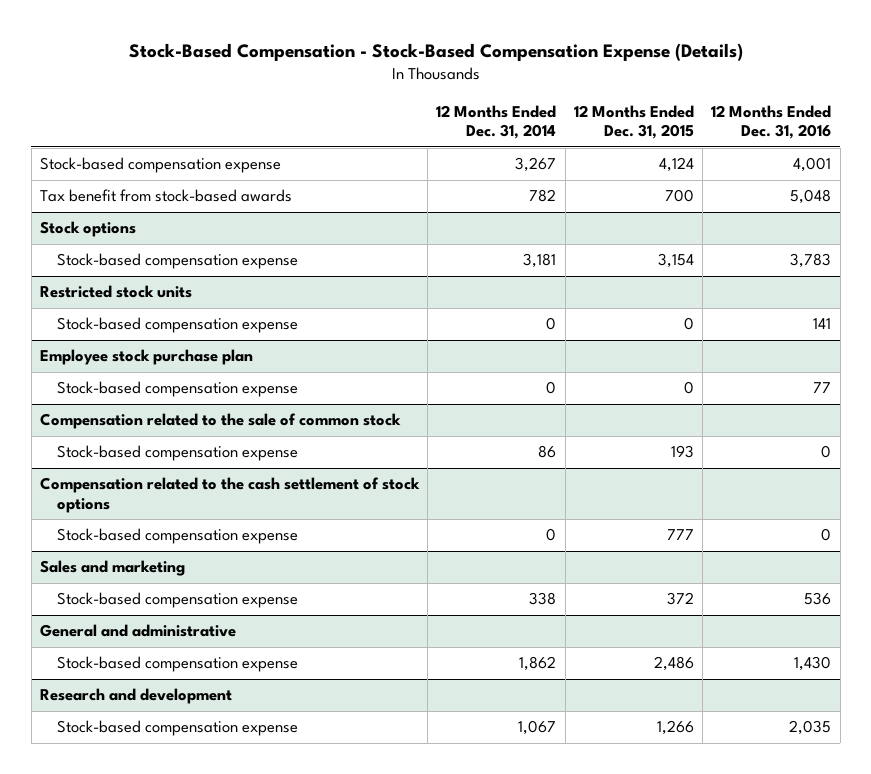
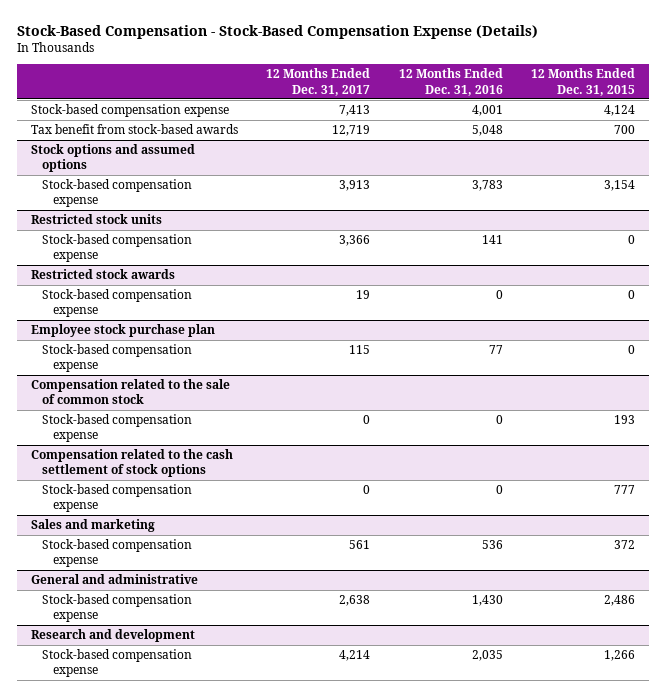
[436,104,557,140] 12 Months Ended Dec. 31, 2014 -> none
none -> [266,68,371,96] 12 Months Ended Dec. 31, 2017
[39,221,136,238] Stock options -> [31,144,196,173] Stock options and assumed options
none -> [31,269,176,280] Restricted stock awards
none -> [41,289,192,318] Stock-based compensation expense

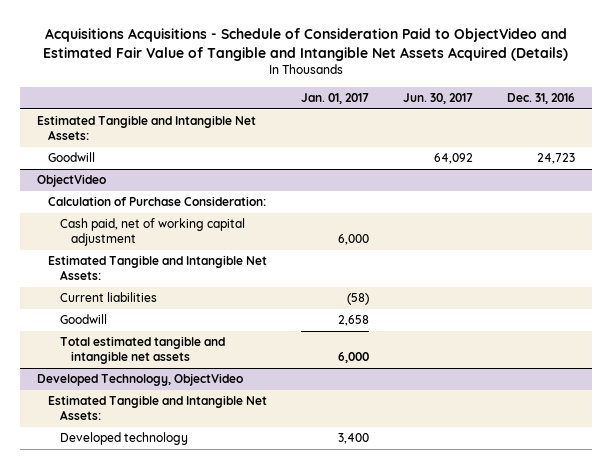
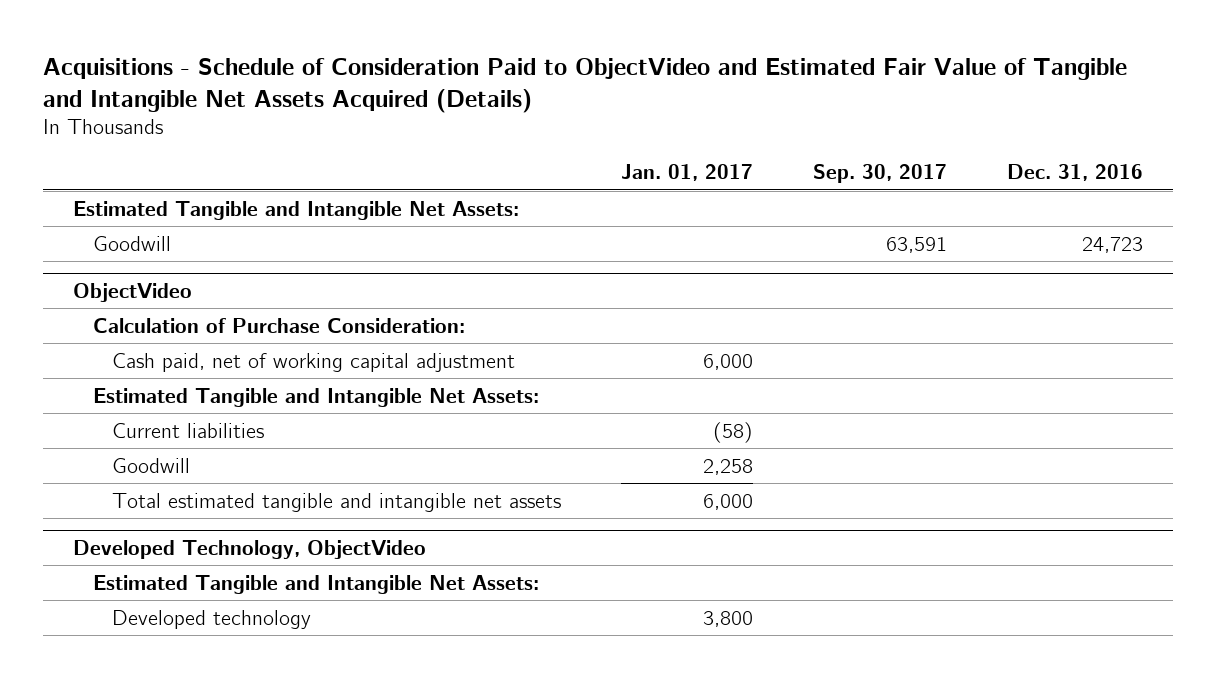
[42,27,568,61] Acquisitions Acquisitions - Schedule of Consideration Paid to ObjectVideo and Estimated Fair Value of Tangible and Intangible Net Assets Acquired (Details) -> [43,58,1128,113] Acquisitions - Schedule of Consideration Paid to ObjectVideo and Estimated Fair Value of Tangible and Intangible Net Assets Acquired (Details)
[402,92,473,104] Jun. 30, 2017 -> none
none -> [813,164,948,184] Sep. 30, 2017
[338,315,370,327] 2,658 -> [703,458,754,475] 2,258
[338,433,370,445] 3,400 -> [703,610,754,627] 3,800

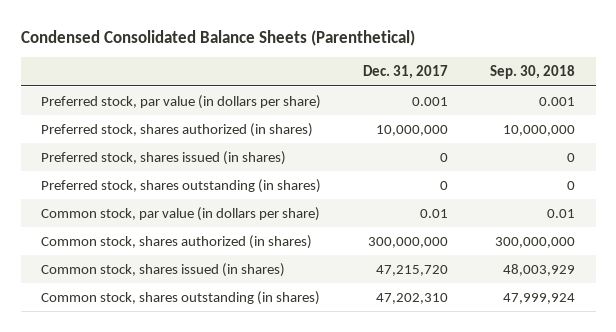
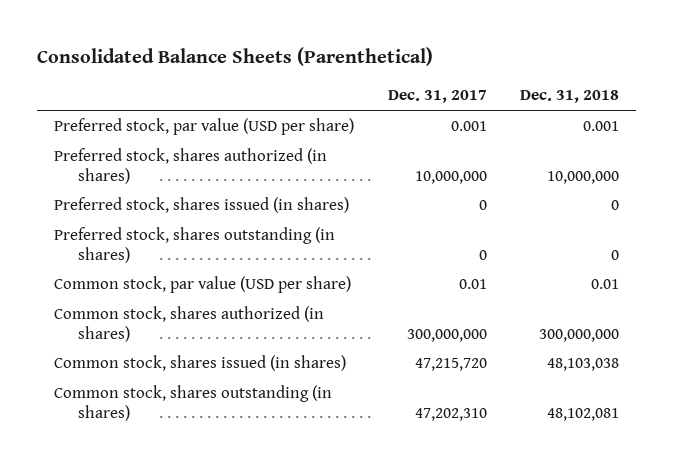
[20,29,415,46] Condensed Consolidated Balance Sheets (Parenthetical) -> [36,47,433,67] Consolidated Balance Sheets (Parenthetical)
[489,65,575,80] Sep. 30, 2018 -> none
none -> [520,90,620,104] Dec. 31, 2018
[41,94,322,109] Preferred stock, par value (in dollars per share) -> [53,118,354,136] Preferred stock, par value (USD per share)
[41,206,321,221] Common stock, par value (in dollars per share) -> [53,276,351,294] Common stock, par value (USD per share)

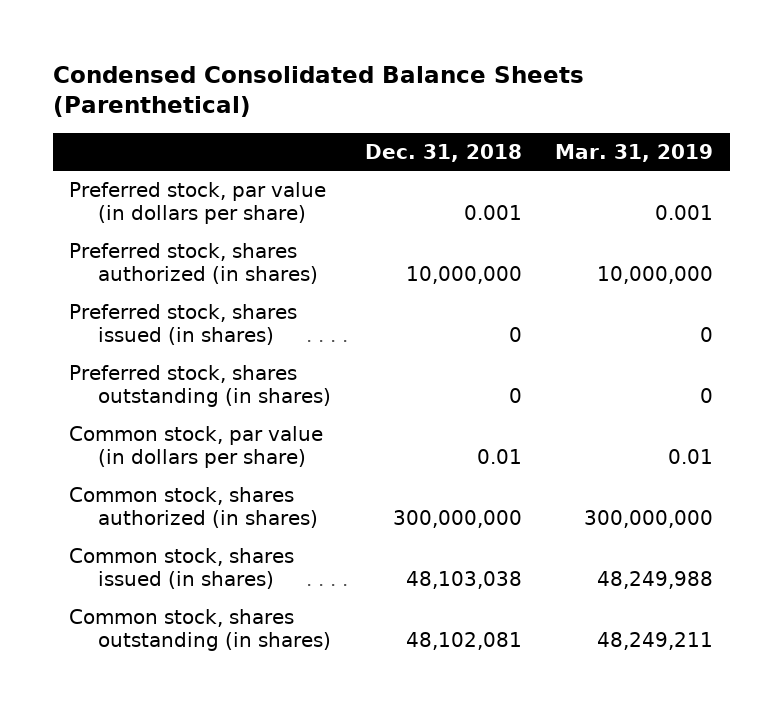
[36,47,433,67] Consolidated Balance Sheets (Parenthetical) -> [52,66,584,118] Condensed Consolidated Balance Sheets (Parenthetical)
[387,90,487,104] Dec. 31, 2017 -> none
none -> [555,143,714,162] Mar. 31, 2019
[53,118,354,136] Preferred stock, par value (USD per share) -> [69,181,327,225] Preferred stock, par value (in dollars per share)
[53,276,351,294] Common stock, par value (USD per share) -> [69,425,324,469] Common stock, par value (in dollars per share)

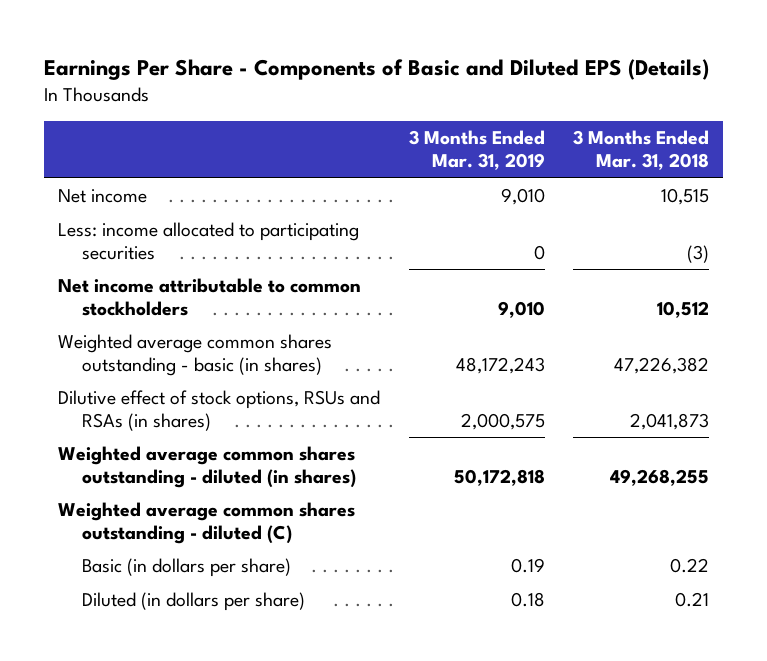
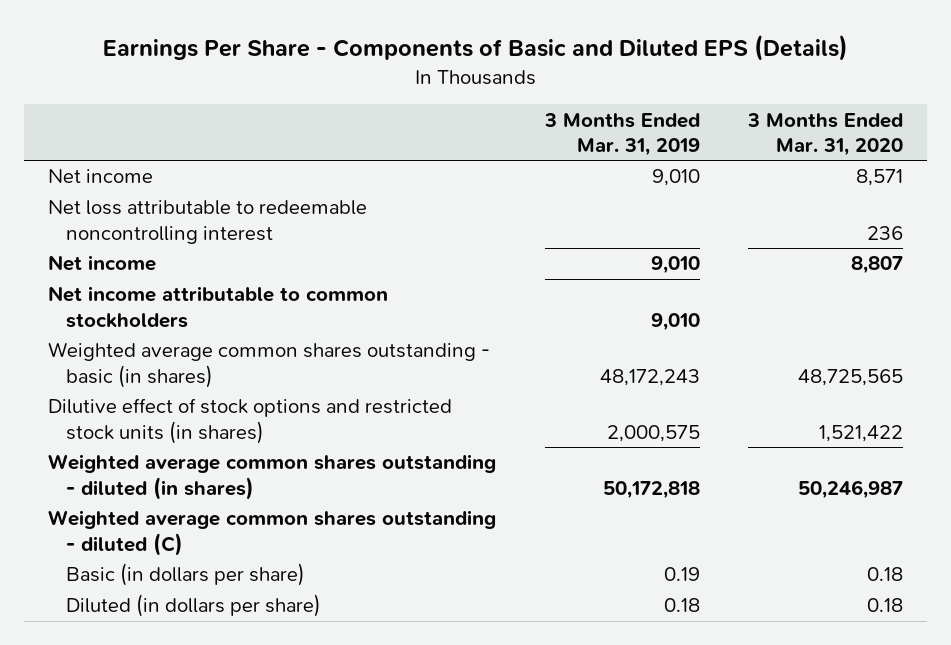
[572,130,709,171] 3 Months Ended Mar. 31, 2018 -> none
none -> [747,112,904,157] 3 Months Ended Mar. 31, 2020
[58,222,360,261] Less: income allocated to participating securities -> none
none -> [48,200,368,244] Net loss attributable to redeemable noncontrolling interest
none -> [48,255,157,272] Net income
[58,390,381,432] Dilutive effect of stock options, RSUs and RSAs (in shares) -> [48,398,453,444] Dilutive effect of stock options and restricted stock units (in shares)

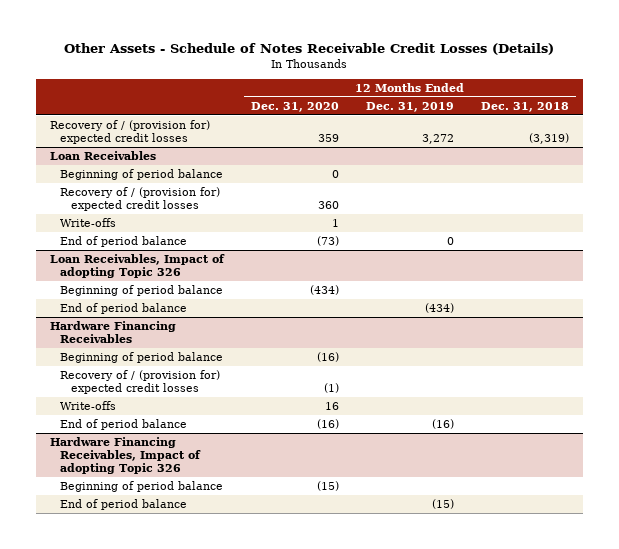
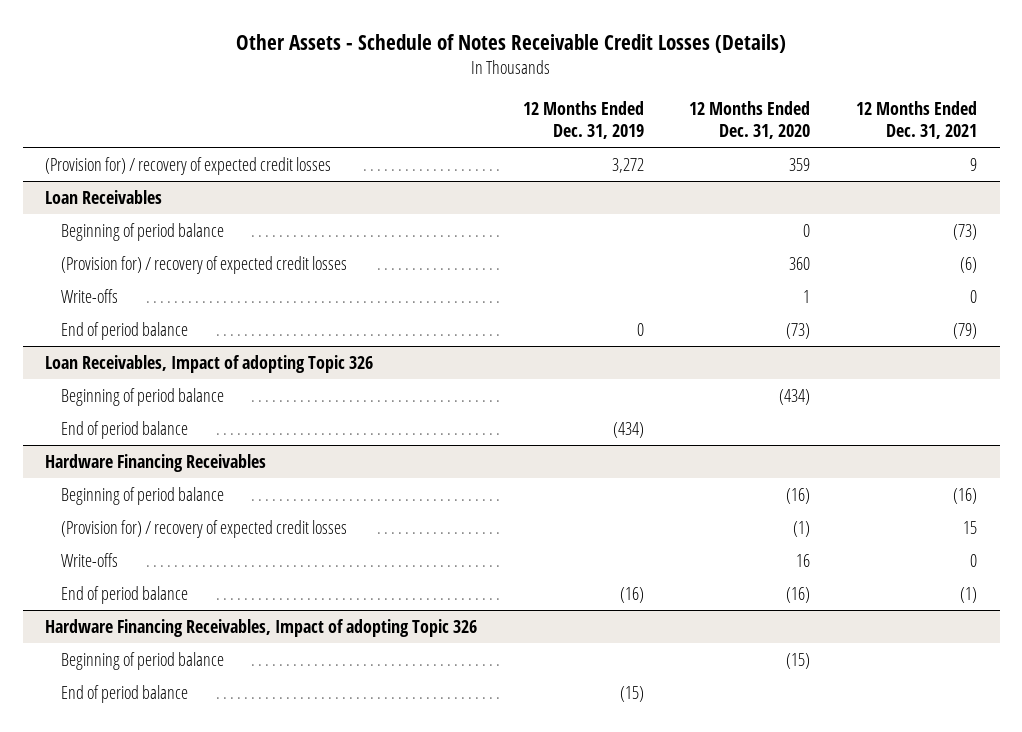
[481,101,570,112] Dec. 31, 2018 -> none
none -> [856,100,978,140] 12 Months Ended Dec. 31, 2021
[49,119,210,145] Recovery of / (provision for) expected credit losses -> [45,156,332,175] (Provision for) / recovery of expected credit losses
[60,186,221,212] Recovery of / (provision for) expected credit losses -> [60,255,347,274] (Provision for) / recovery of expected credit losses
[60,369,221,395] Recovery of / (provision for) expected credit losses -> [60,519,347,538] (Provision for) / recovery of expected credit losses

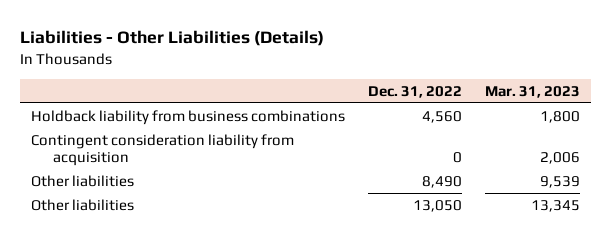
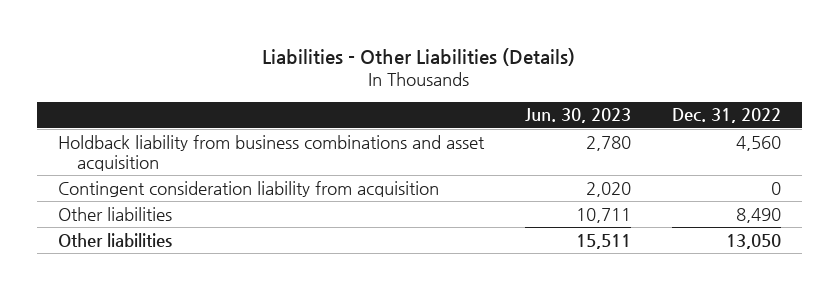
[484,85,580,98] Mar. 31, 2023 -> none
none -> [524,108,631,124] Jun. 30, 2023
[31,109,346,125] Holdback liability from business combinations -> [57,134,485,171] Holdback liability from business combinations and asset acquisition

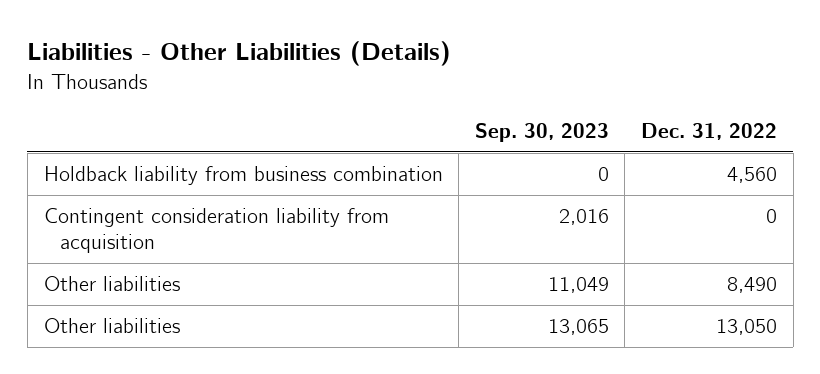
[524,108,631,124] Jun. 30, 2023 -> none
none -> [474,123,609,143] Sep. 30, 2023
[57,134,485,171] Holdback liability from business combinations and asset acquisition -> [43,166,443,186] Holdback liability from business combination

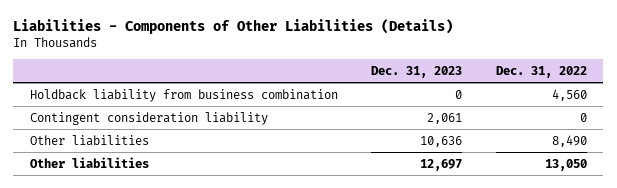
[27,41,452,67] Liabilities - Other Liabilities (Details) -> [13,19,454,35] Liabilities - Components of Other Liabilities (Details)
[474,123,609,143] Sep. 30, 2023 -> none
none -> [371,65,463,78] Dec. 31, 2023
[43,208,389,253] Contingent consideration liability from acquisition -> [29,111,268,125] Contingent consideration liability

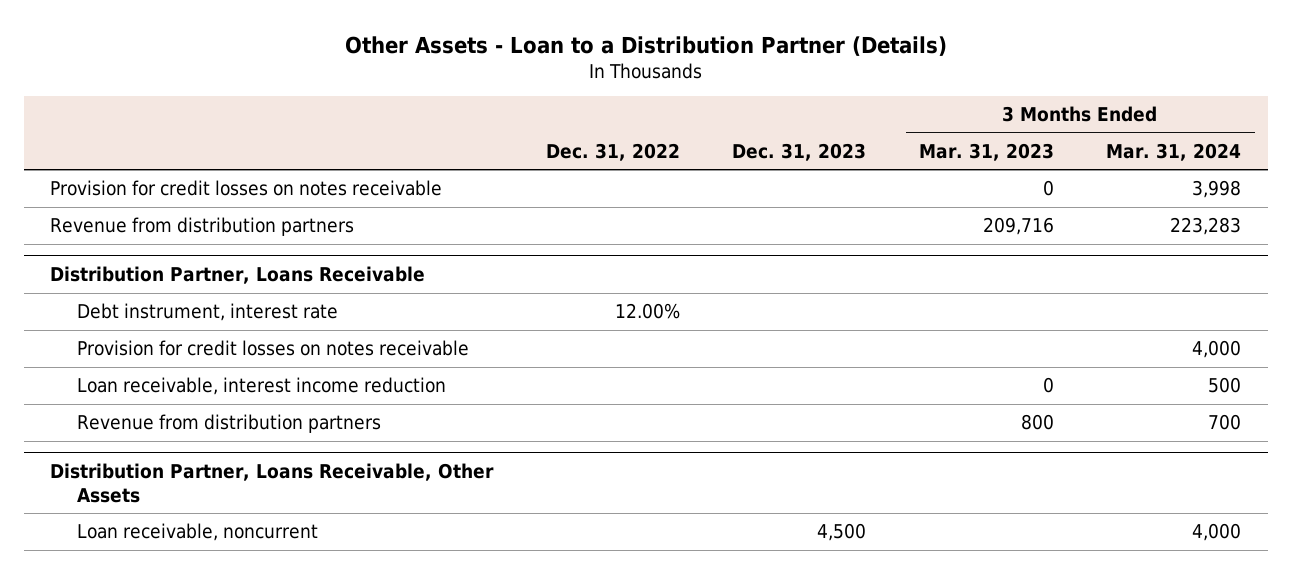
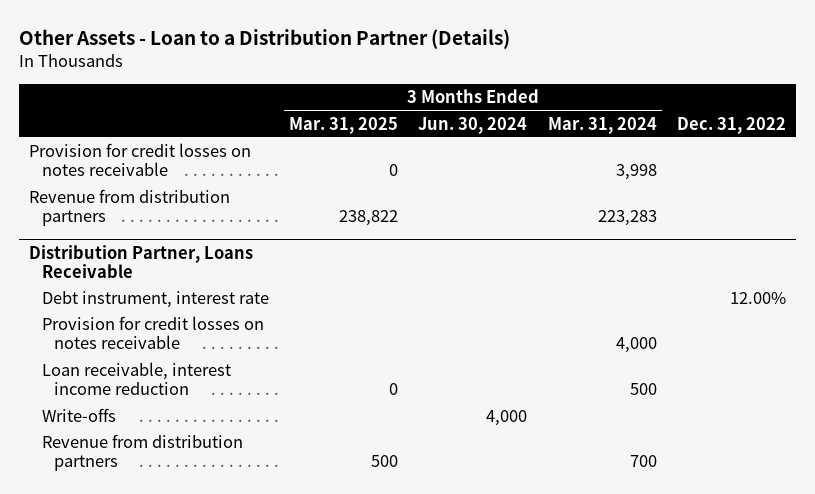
[732,142,867,161] Dec. 31, 2023 -> none
[918,142,1054,161] Mar. 31, 2023 -> none
none -> [289,116,399,134] Mar. 31, 2025
none -> [418,116,528,134] Jun. 30, 2024
none -> [41,408,116,423] Write-offs
[50,462,495,503] Distribution Partner, Loans Receivable, Other Assets -> none
[77,523,319,542] Loan receivable, noncurrent -> none

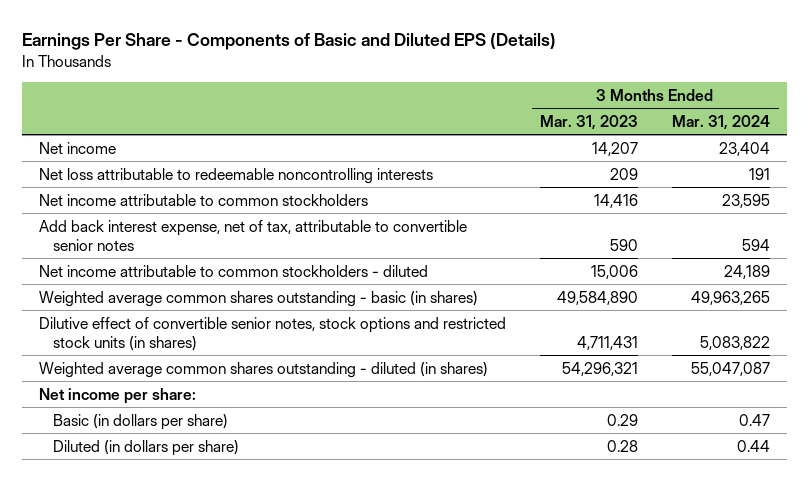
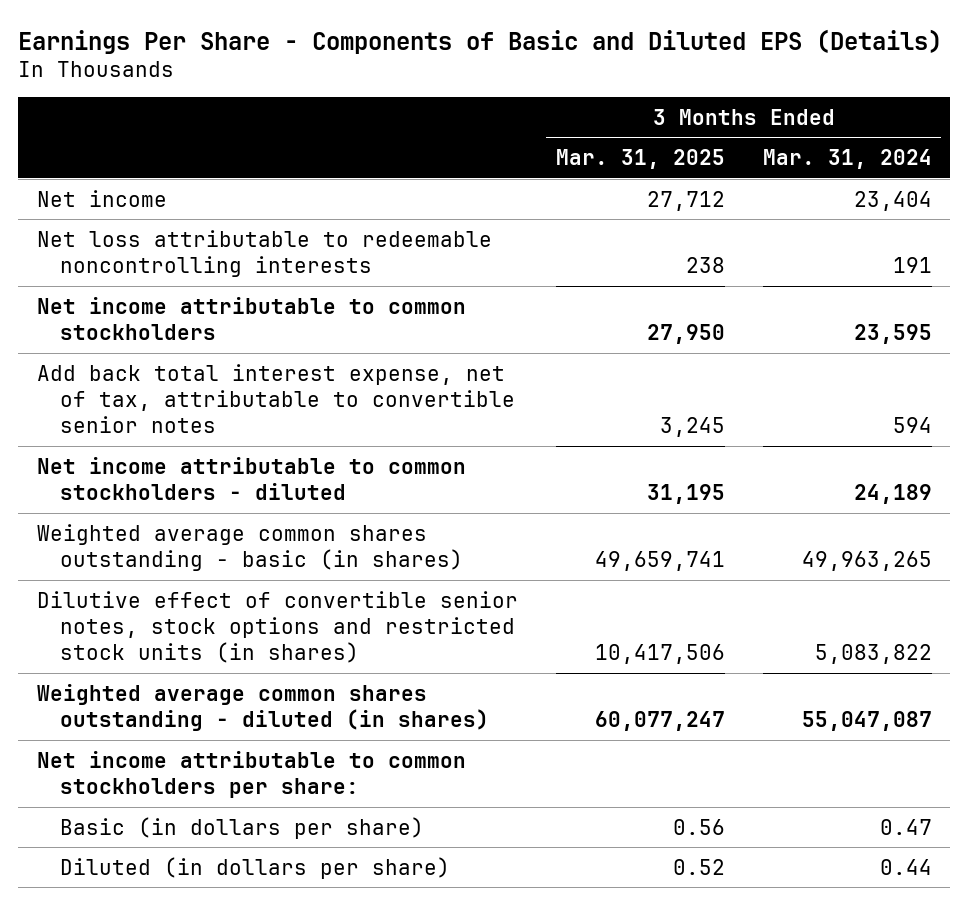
[540,114,639,130] Mar. 31, 2023 -> none
none -> [555,149,725,170] Mar. 31, 2025
[39,219,468,251] Add back interest expense, net of tax, attributable to convertible senior notes -> [36,363,515,434] Add back total interest expense, net of tax, attributable to convertible senior notes
[39,387,197,404] Net income per share: -> [36,750,466,798] Net income attributable to common stockholders per share:

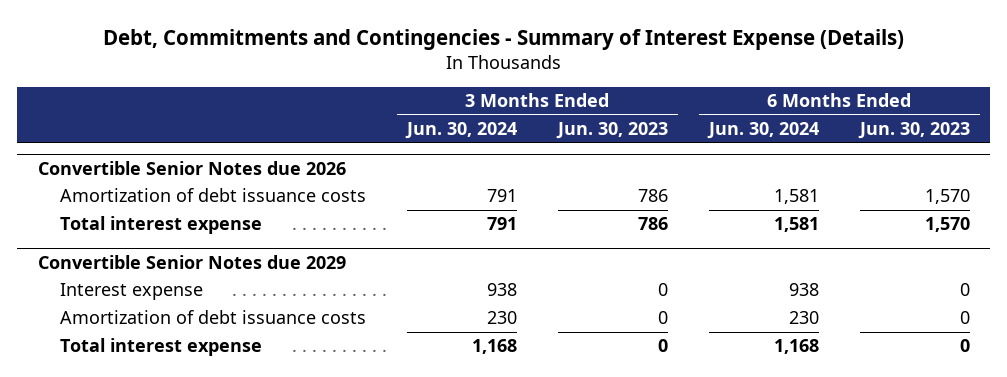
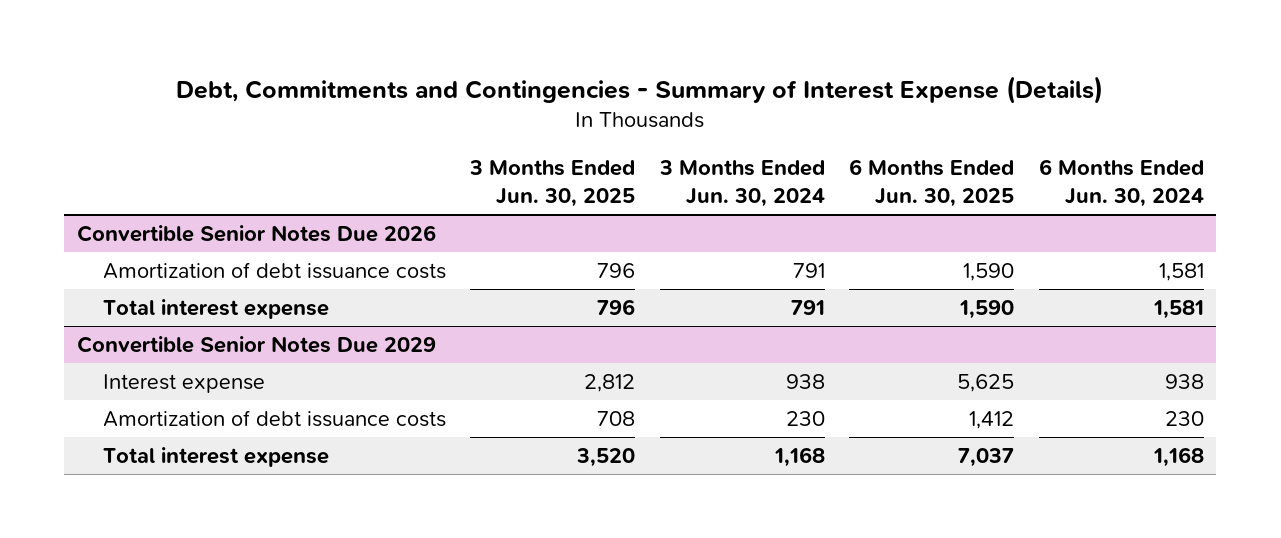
[555,122,668,140] Jun. 30, 2023 -> none
[857,122,970,140] Jun. 30, 2023 -> none
none -> [469,160,636,208] 3 Months Ended Jun. 30, 2025
none -> [849,159,1015,208] 6 Months Ended Jun. 30, 2025
[37,160,346,175] Convertible Senior Notes due 2026 -> [76,224,436,242] Convertible Senior Notes Due 2026
[37,254,346,269] Convertible Senior Notes due 2029 -> [76,335,436,353] Convertible Senior Notes Due 2029

